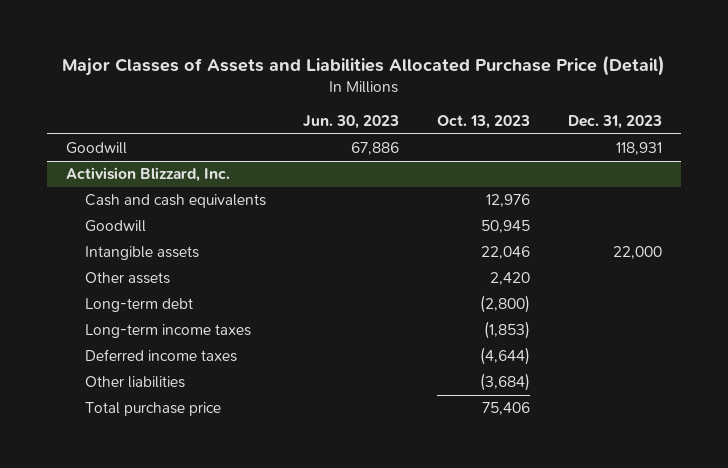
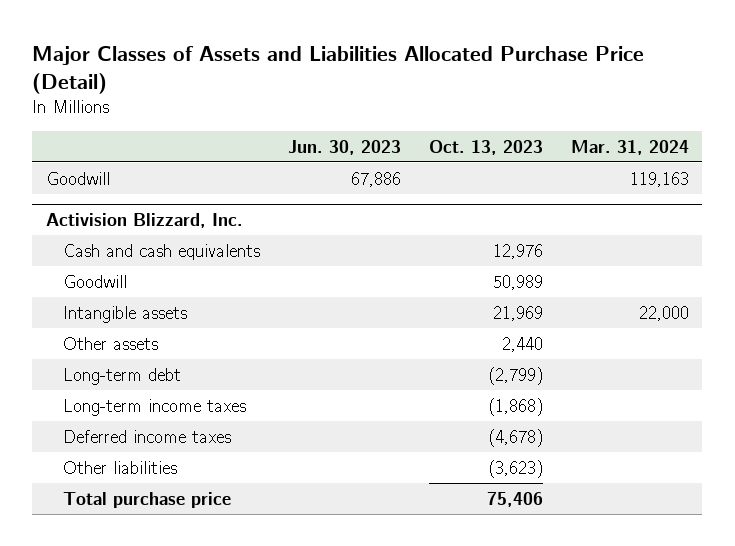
[567,115,662,130] Dec. 31, 2023 -> none
none -> [570,139,689,155] Mar. 31, 2024
[481,220,531,234] 50,945 -> [492,274,543,290] 50,989
[481,246,531,260] 22,046 -> [492,305,543,321] 21,969
[490,272,531,286] 2,420 -> [501,336,543,352] 2,440
[480,295,531,314] (2,800) -> [487,366,543,385] (2,799)
[484,321,531,340] (1,853) -> [487,397,543,416] (1,868)
[480,347,531,366] (4,644) -> [487,428,543,447] (4,678)
[480,373,531,392] (3,684) -> [487,459,543,478] (3,623)

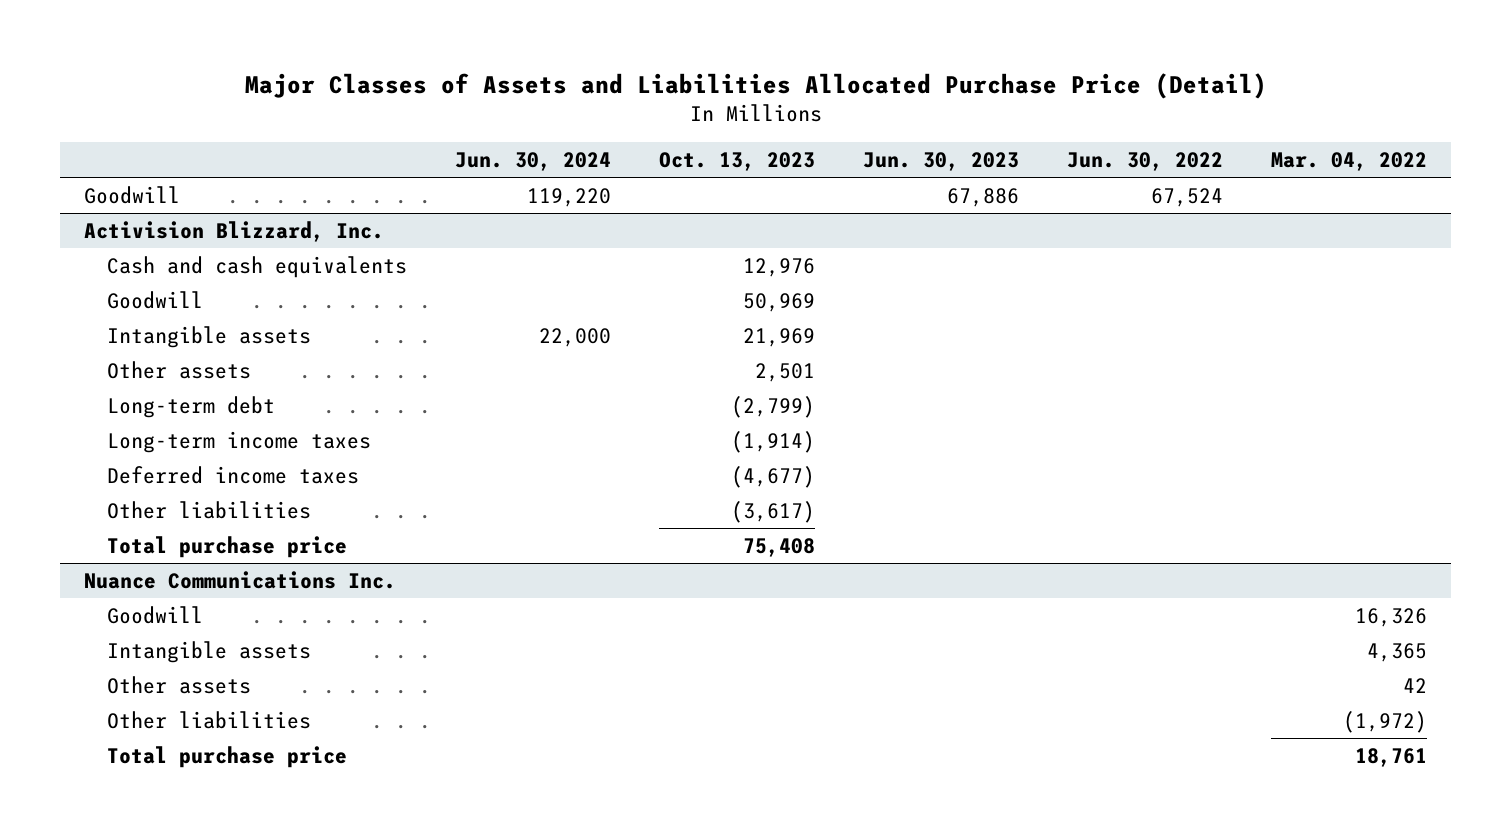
[570,139,689,155] Mar. 31, 2024 -> none
none -> [454,151,611,171] Jun. 30, 2024
none -> [1066,151,1223,171] Jun. 30, 2022
none -> [1271,151,1428,171] Mar. 04, 2022
[492,274,543,290] 50,989 -> [742,292,815,312] 50,969
[501,336,543,352] 2,440 -> [754,362,815,382] 2,501
[487,397,543,416] (1,868) -> [730,430,815,453] (1,914)
[487,428,543,447] (4,678) -> [730,465,815,488] (4,677)
[487,459,543,478] (3,623) -> [730,500,815,523] (3,617)
[486,491,543,507] 75,406 -> [742,537,815,557] 75,408
none -> [84,570,397,589] Nuance Communications Inc.
none -> [106,605,203,624] Goodwill
none -> [106,640,311,663] Intangible assets
none -> [106,675,251,694] Other assets
none -> [106,710,311,729] Other liabilities
none -> [106,745,347,768] Total purchase price

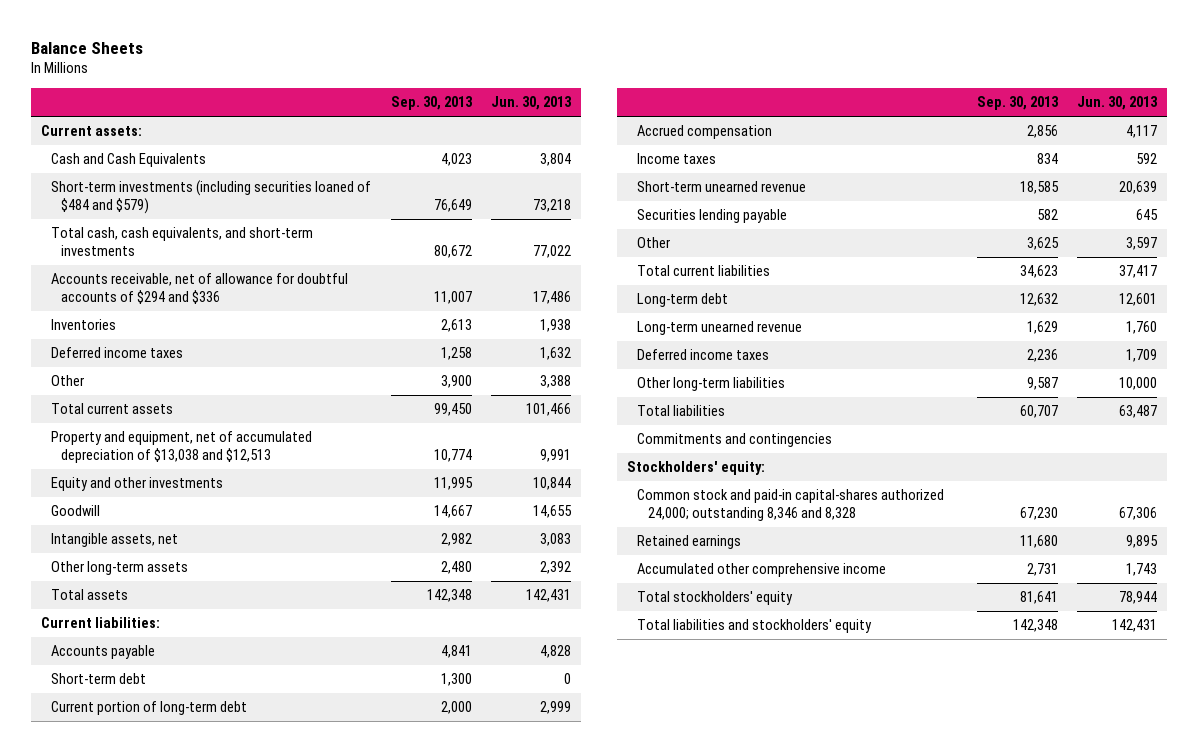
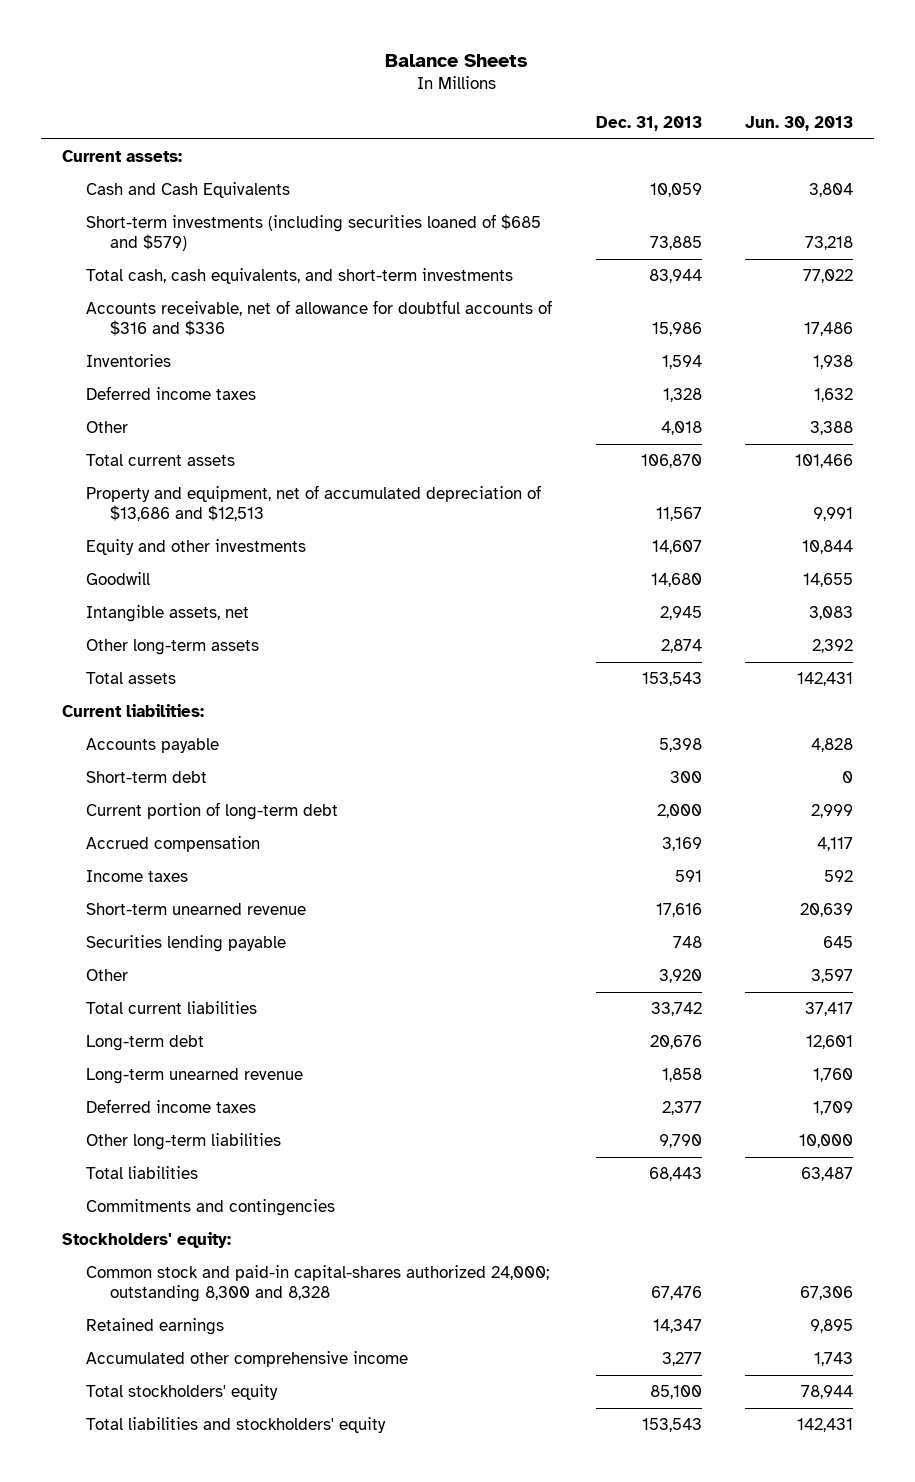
[390,96,473,111] Sep. 30, 2013 -> none
none -> [595,115,702,131] Dec. 31, 2013
[50,180,371,214] Short-term investments (including securities loaned of $484 and $579) -> [86,214,542,252] Short-term investments (including securities loaned of $685 and $579)
[50,273,348,304] Accounts receivable, net of allowance for doubtful accounts of $294 and $336 -> [86,300,553,337] Accounts receivable, net of allowance for doubtful accounts of $316 and $336
[50,431,312,463] Property and equipment, net of accumulated depreciation of $13,038 and $12,513 -> [86,485,542,522] Property and equipment, net of accumulated depreciation of $13,686 and $12,513
[637,489,945,521] Common stock and paid-in capital-shares authorized 24,000; outstanding 8,346 and 8,328 -> [86,1265,550,1303] Common stock and paid-in capital-shares authorized 24,000; outstanding 8,300 and 8,328

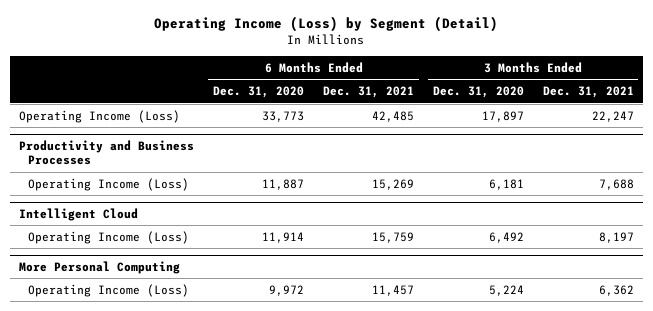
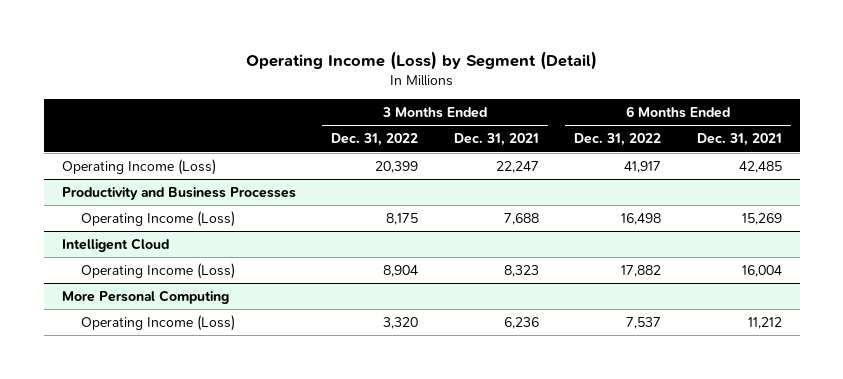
[213,86,305,99] Dec. 31, 2020 -> none
[432,86,524,99] Dec. 31, 2020 -> none
none -> [331,133,419,147] Dec. 31, 2022
none -> [574,133,662,147] Dec. 31, 2022
[371,231,414,243] 15,759 -> [741,264,782,277] 16,004
[598,231,634,243] 8,197 -> [503,264,539,277] 8,323
[371,284,414,296] 11,457 -> [747,316,782,329] 11,212
[598,284,634,296] 6,362 -> [503,316,539,329] 6,236

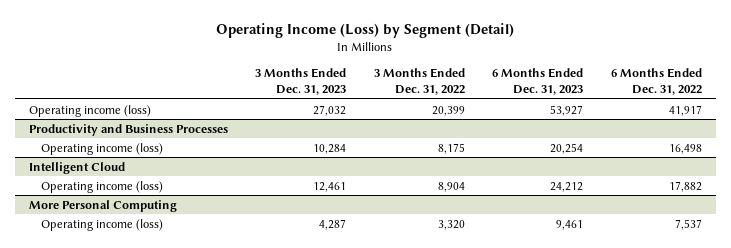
[453,133,539,147] Dec. 31, 2021 -> none
[696,133,782,147] Dec. 31, 2021 -> none
none -> [255,68,347,96] 3 Months Ended Dec. 31, 2023
none -> [492,68,584,96] 6 Months Ended Dec. 31, 2023
[61,158,216,175] Operating Income (Loss) -> [28,104,151,117] Operating income (loss)
[81,210,236,227] Operating Income (Loss) -> [40,142,163,155] Operating income (loss)
[81,262,236,279] Operating Income (Loss) -> [40,180,163,193] Operating income (loss)
[81,314,236,331] Operating Income (Loss) -> [40,218,163,231] Operating income (loss)

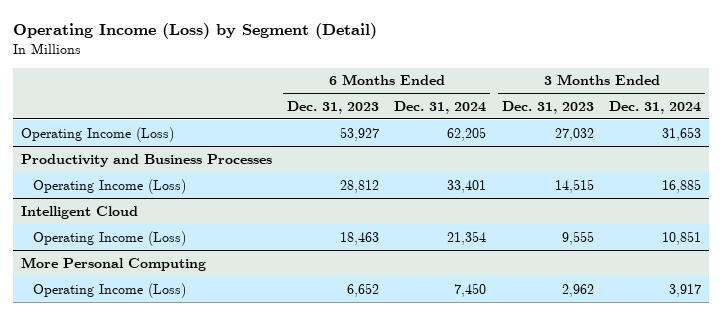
[373,68,465,96] 3 Months Ended Dec. 31, 2022 -> none
[610,68,702,96] 6 Months Ended Dec. 31, 2022 -> none
none -> [394,100,487,114] Dec. 31, 2024
none -> [609,100,702,114] Dec. 31, 2024
[28,104,151,117] Operating income (loss) -> [20,126,174,142] Operating Income (Loss)
[40,142,163,155] Operating income (loss) -> [33,178,187,194] Operating Income (Loss)
[313,143,347,154] 10,284 -> [554,178,594,193] 14,515
[550,142,584,154] 20,254 -> [339,179,379,193] 28,812
[40,180,163,193] Operating income (loss) -> [33,230,187,246] Operating Income (Loss)
[313,181,347,192] 12,461 -> [561,230,594,245] 9,555
[550,181,584,192] 24,212 -> [339,231,379,245] 18,463
[40,218,163,231] Operating income (loss) -> [33,282,187,298] Operating Income (Loss)
[319,218,347,230] 4,287 -> [561,283,594,297] 2,962
[556,219,584,230] 9,461 -> [346,282,379,297] 6,652

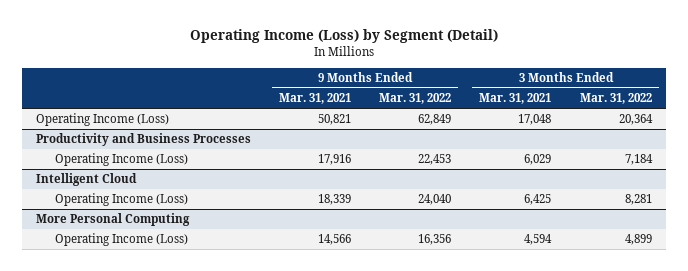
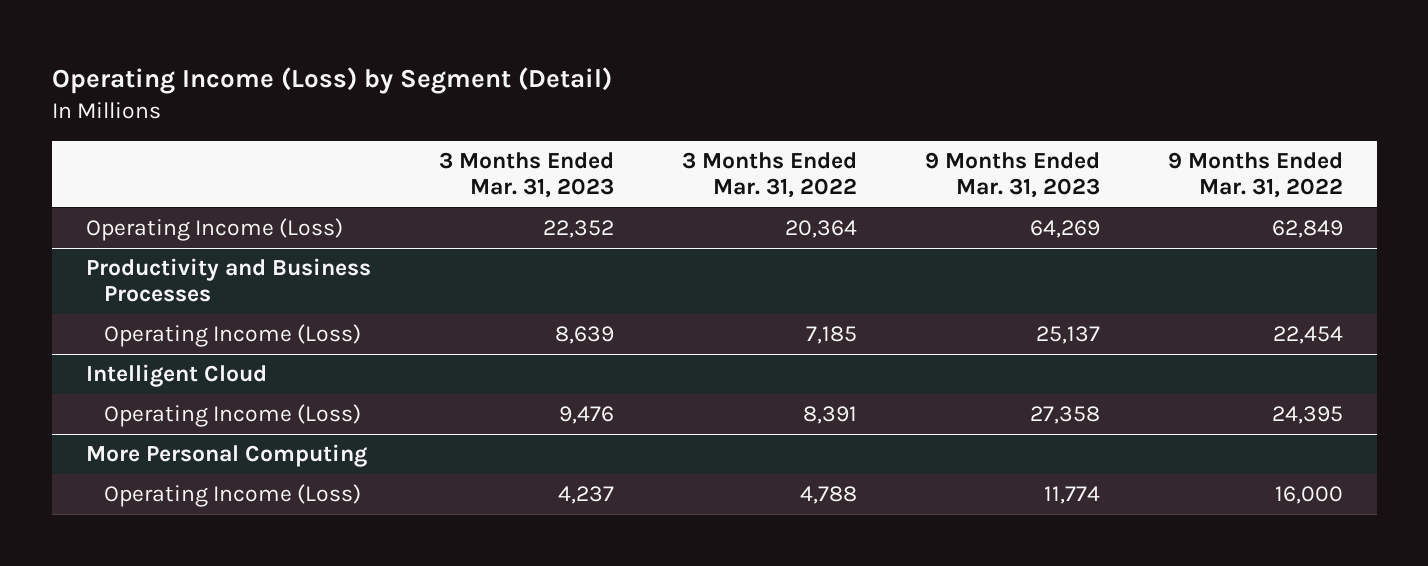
[279,93,352,105] Mar. 31, 2021 -> none
[479,93,552,105] Mar. 31, 2021 -> none
none -> [438,151,614,198] 3 Months Ended Mar. 31, 2023
none -> [924,151,1100,198] 9 Months Ended Mar. 31, 2023
[418,154,452,166] 22,453 -> [1272,326,1343,345] 22,454
[624,154,653,166] 7,184 -> [805,326,857,345] 7,185
[418,194,452,206] 24,040 -> [1271,406,1343,425] 24,395
[624,194,652,206] 8,281 -> [802,406,857,425] 8,391
[418,234,452,246] 16,356 -> [1274,486,1343,505] 16,000
[624,234,652,246] 4,899 -> [799,486,857,505] 4,788

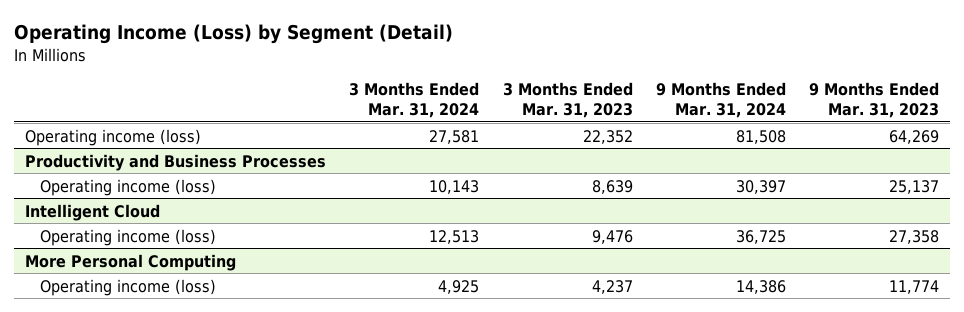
[681,151,857,198] 3 Months Ended Mar. 31, 2022 -> none
[1167,151,1343,198] 9 Months Ended Mar. 31, 2022 -> none
none -> [349,82,480,119] 3 Months Ended Mar. 31, 2024
none -> [655,82,786,119] 9 Months Ended Mar. 31, 2024
[85,218,343,242] Operating Income (Loss) -> [25,128,202,146] Operating income (loss)
[104,324,362,348] Operating Income (Loss) -> [40,178,217,196] Operating income (loss)
[104,404,362,428] Operating Income (Loss) -> [40,228,217,246] Operating income (loss)
[104,484,362,508] Operating Income (Loss) -> [40,278,217,296] Operating income (loss)

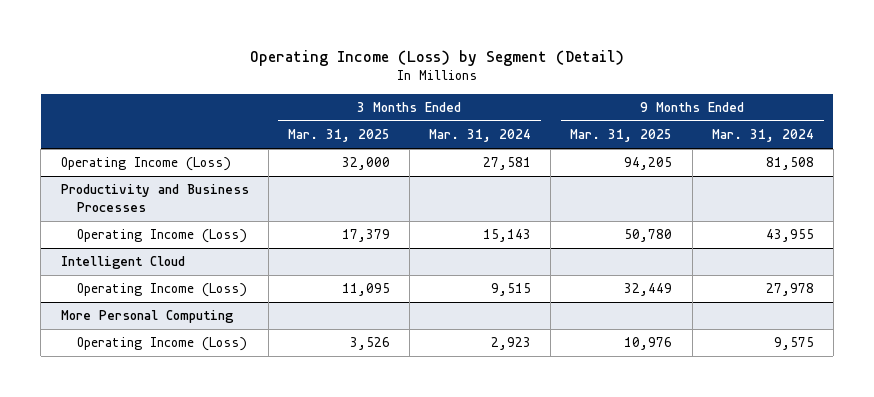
[502,82,633,119] 3 Months Ended Mar. 31, 2023 -> none
[808,82,939,119] 9 Months Ended Mar. 31, 2023 -> none
none -> [287,129,390,143] Mar. 31, 2025
none -> [570,129,673,143] Mar. 31, 2025
[25,128,202,146] Operating income (loss) -> [60,157,231,172] Operating Income (Loss)
[40,178,217,196] Operating income (loss) -> [76,229,247,244] Operating Income (Loss)
[429,179,480,194] 10,143 -> [483,229,532,243] 15,143
[735,179,786,194] 30,397 -> [765,229,814,243] 43,955
[40,228,217,246] Operating income (loss) -> [76,283,247,298] Operating Income (Loss)
[429,229,480,244] 12,513 -> [491,283,532,297] 9,515
[735,229,786,244] 36,725 -> [765,283,814,297] 27,978
[40,278,217,296] Operating income (loss) -> [76,337,247,352] Operating Income (Loss)
[438,279,480,294] 4,925 -> [491,337,532,351] 2,923
[735,279,786,294] 14,386 -> [773,337,814,351] 9,575

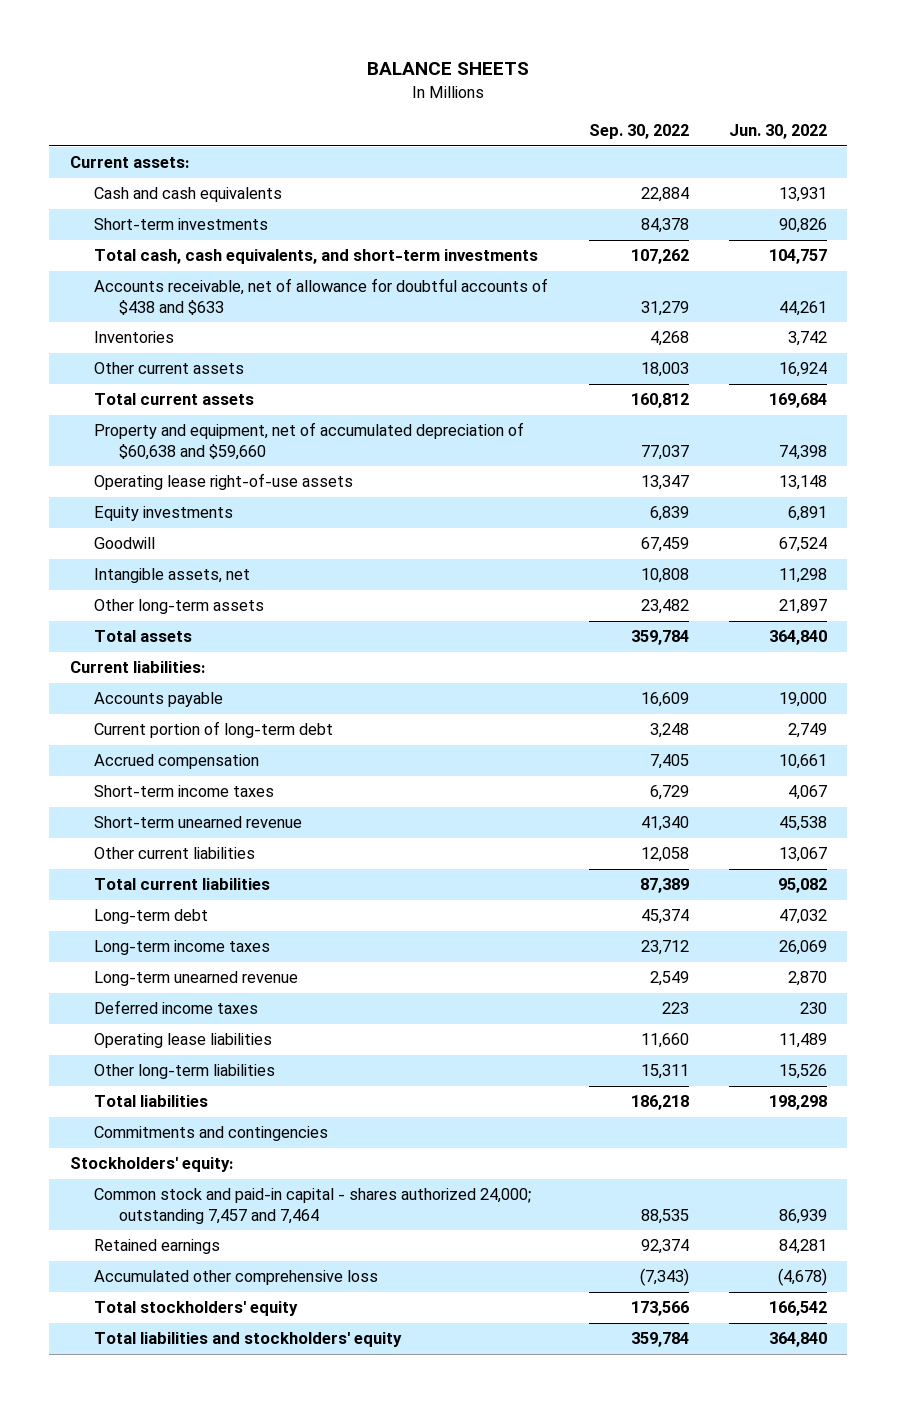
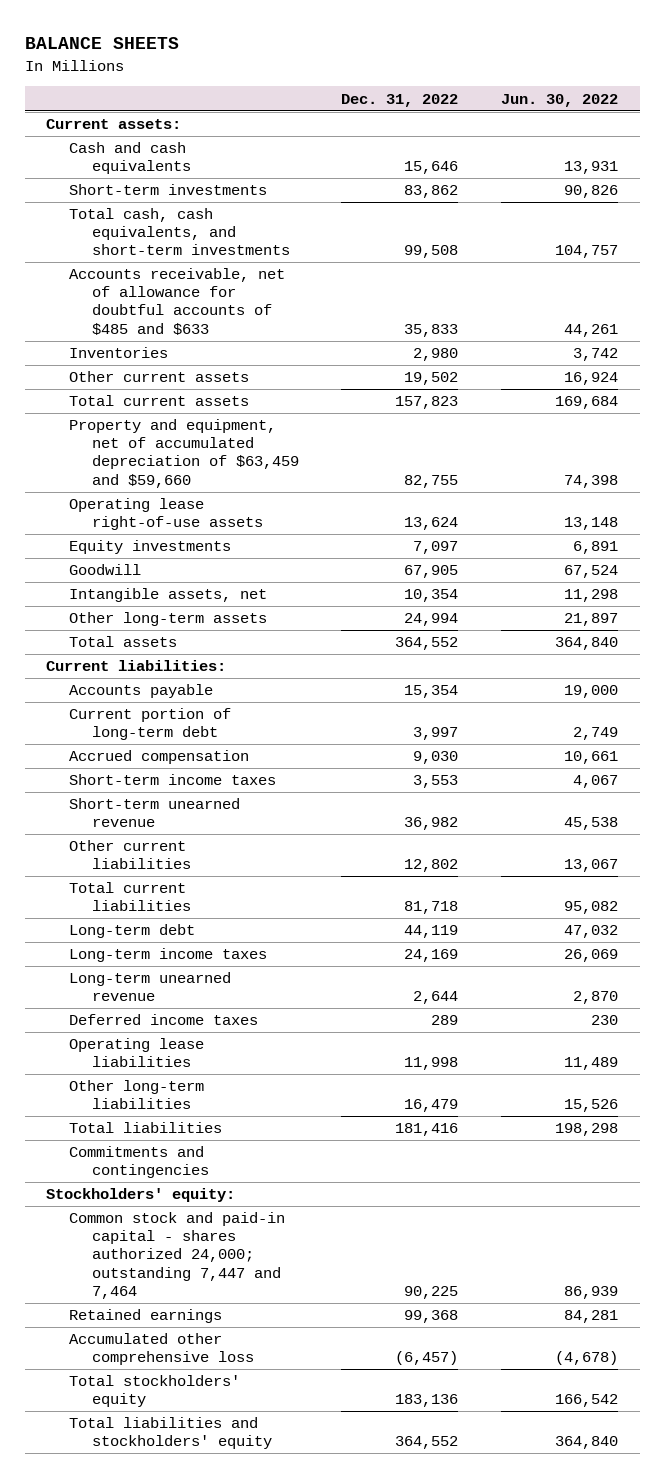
[588,124,689,140] Sep. 30, 2022 -> none
none -> [341,93,459,107] Dec. 31, 2022
[94,278,549,315] Accounts receivable, net of allowance for doubtful accounts of $438 and $633 -> [69,268,286,335] Accounts receivable, net of allowance for doubtful accounts of $485 and $633
[94,422,525,460] Property and equipment, net of accumulated depreciation of $60,638 and $59,660 -> [69,419,299,488] Property and equipment, net of accumulated depreciation of $63,459 and $59,660
[94,1188,532,1224] Common stock and paid-in capital - shares authorized 24,000; outstanding 7,457 and 7,464 -> [69,1212,286,1299] Common stock and paid-in capital - shares authorized 24,000; outstanding 7,447 and 7,464

